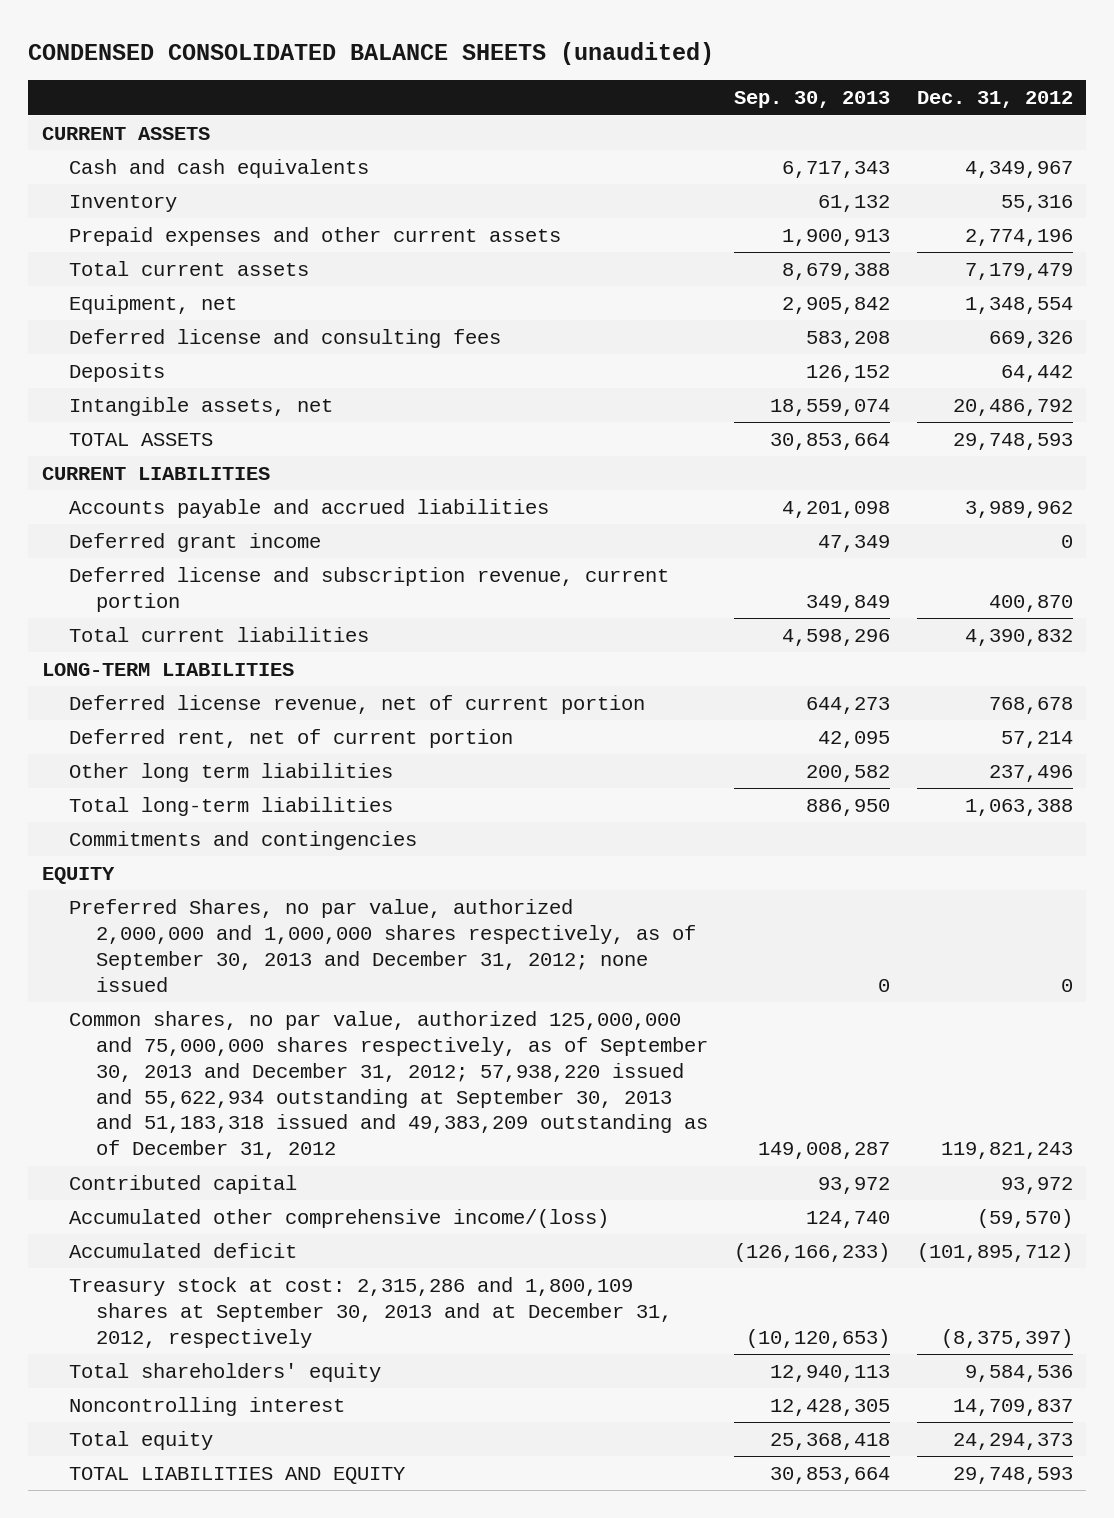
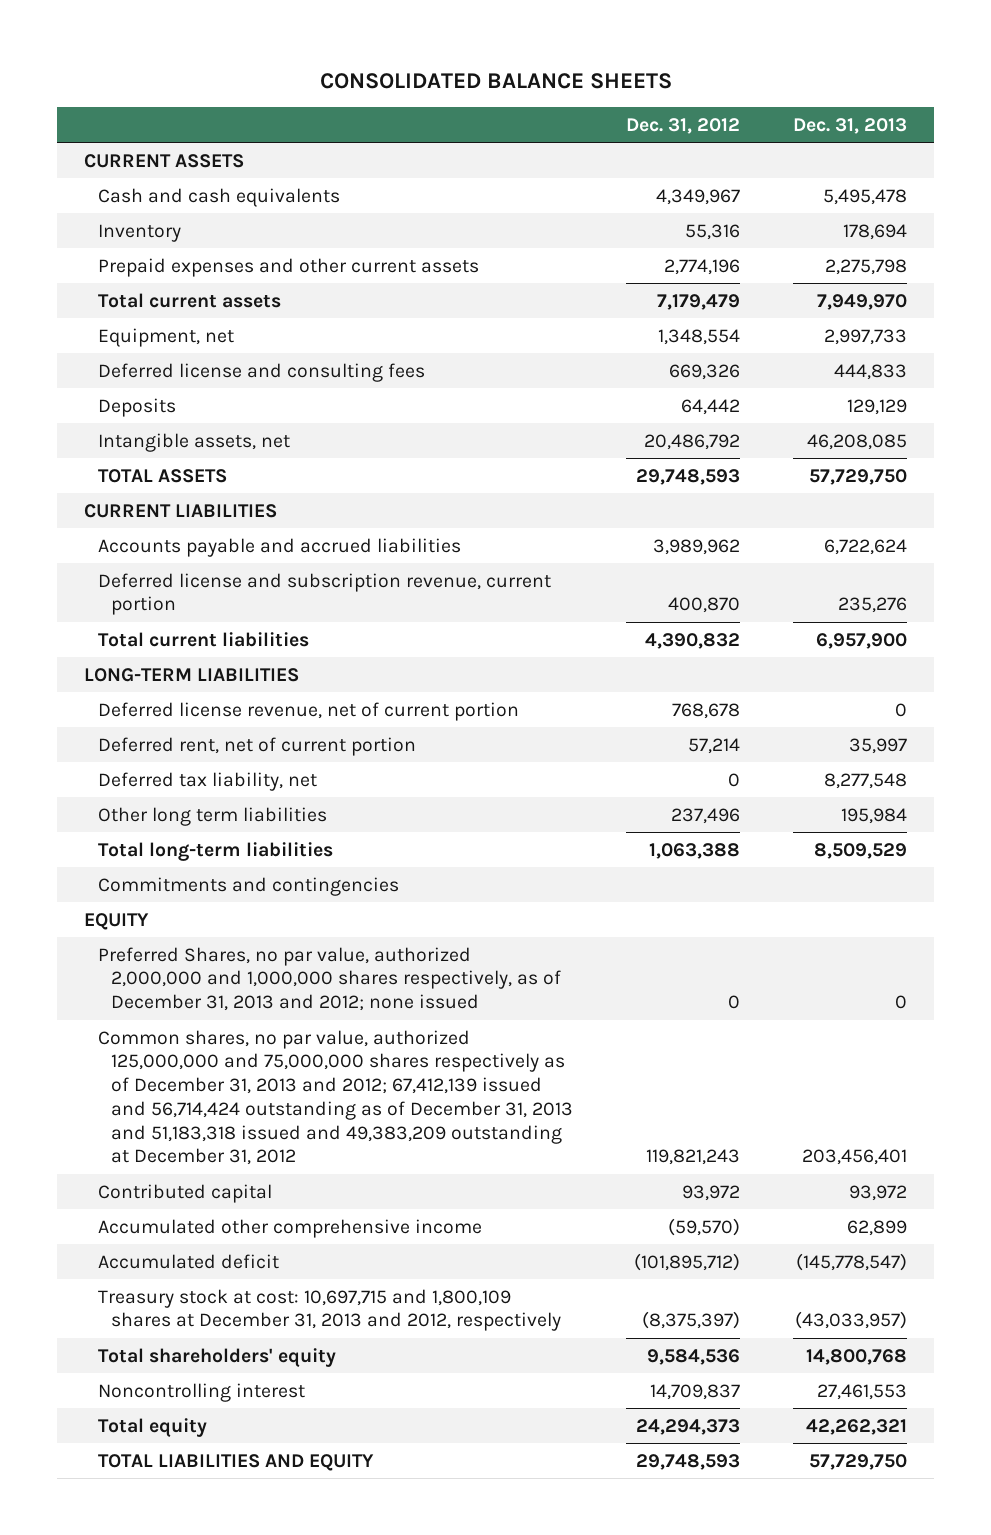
[28,42,715,66] CONDENSED CONSOLIDATED BALANCE SHEETS (unaudited) -> [319,72,672,89] CONSOLIDATED BALANCE SHEETS
[734,91,891,109] Sep. 30, 2013 -> none
none -> [793,117,908,134] Dec. 31, 2013
[68,532,321,552] Deferred grant income -> none
none -> [97,771,317,791] Deferred tax liability, net
[68,898,697,992] Preferred Shares, no par value, authorized 2,000,000 and 1,000,000 shares respectively, as of September 30, 2013 and December 31, 2012; none issued -> [97,946,562,1012] Preferred Shares, no par value, authorized 2,000,000 and 1,000,000 shares respectively, as of December 31, 2013 and 2012; none issued
[68,1010,709,1160] Common shares, no par value, authorized 125,000,000 and 75,000,000 shares respectively, as of September 30, 2013 and December 31, 2012; 57,938,220 issued and 55,622,934 outstanding at September 30, 2013 and 51,183,318 issued and 49,383,209 outstanding as of December 31, 2012 -> [97,1029,574,1166] Common shares, no par value, authorized 125,000,000 and 75,000,000 shares respectively as of December 31, 2013 and 2012; 67,412,139 issued and 56,714,424 outstanding as of December 31, 2013 and 51,183,318 issued and 49,383,209 outstanding at December 31, 2012
[68,1208,609,1228] Accumulated other comprehensive income/(loss) -> [97,1218,482,1238] Accumulated other comprehensive income
[68,1276,673,1348] Treasury stock at cost: 2,315,286 and 1,800,109 shares at September 30, 2013 and at December 31, 2012, respectively -> [97,1288,562,1332] Treasury stock at cost: 10,697,715 and 1,800,109 shares at December 31, 2013 and 2012, respectively

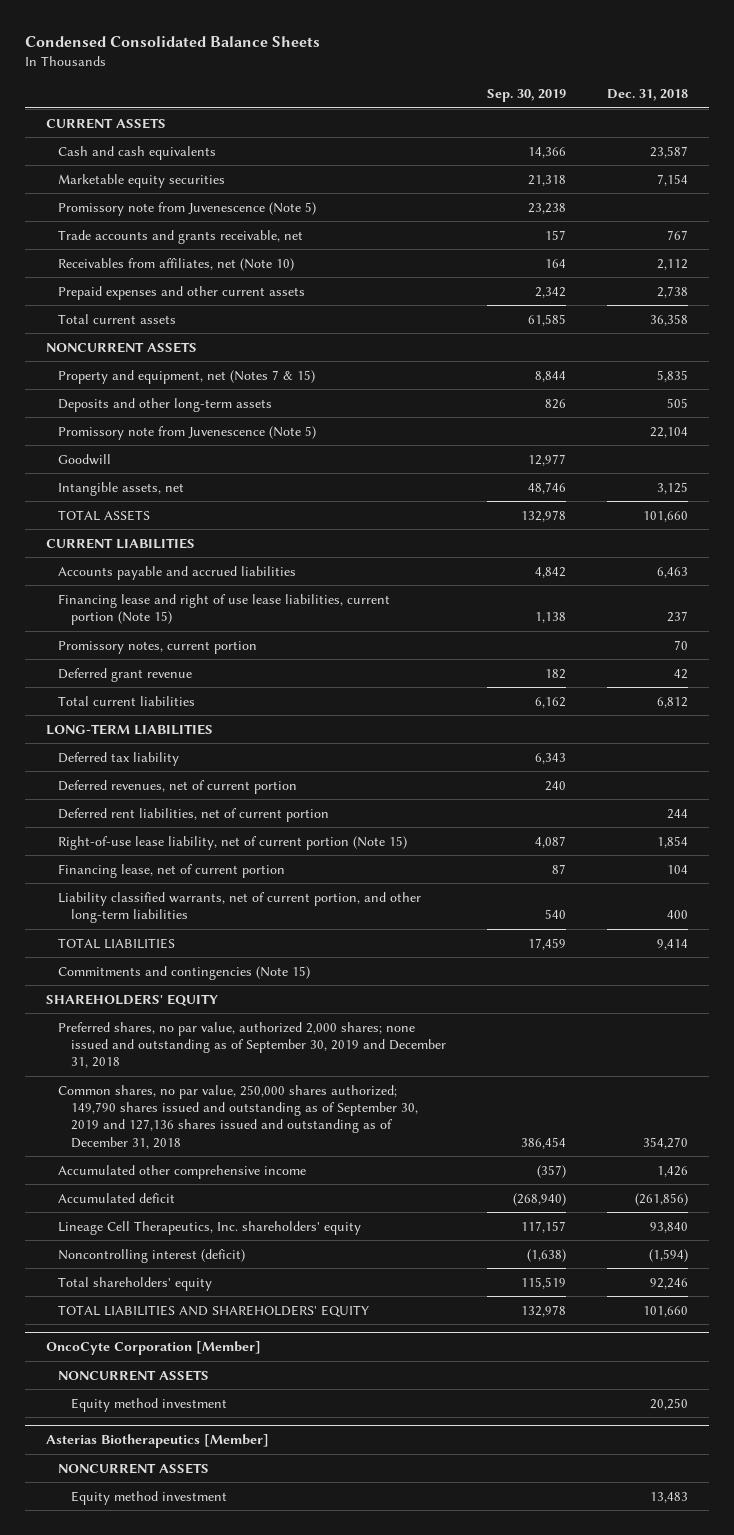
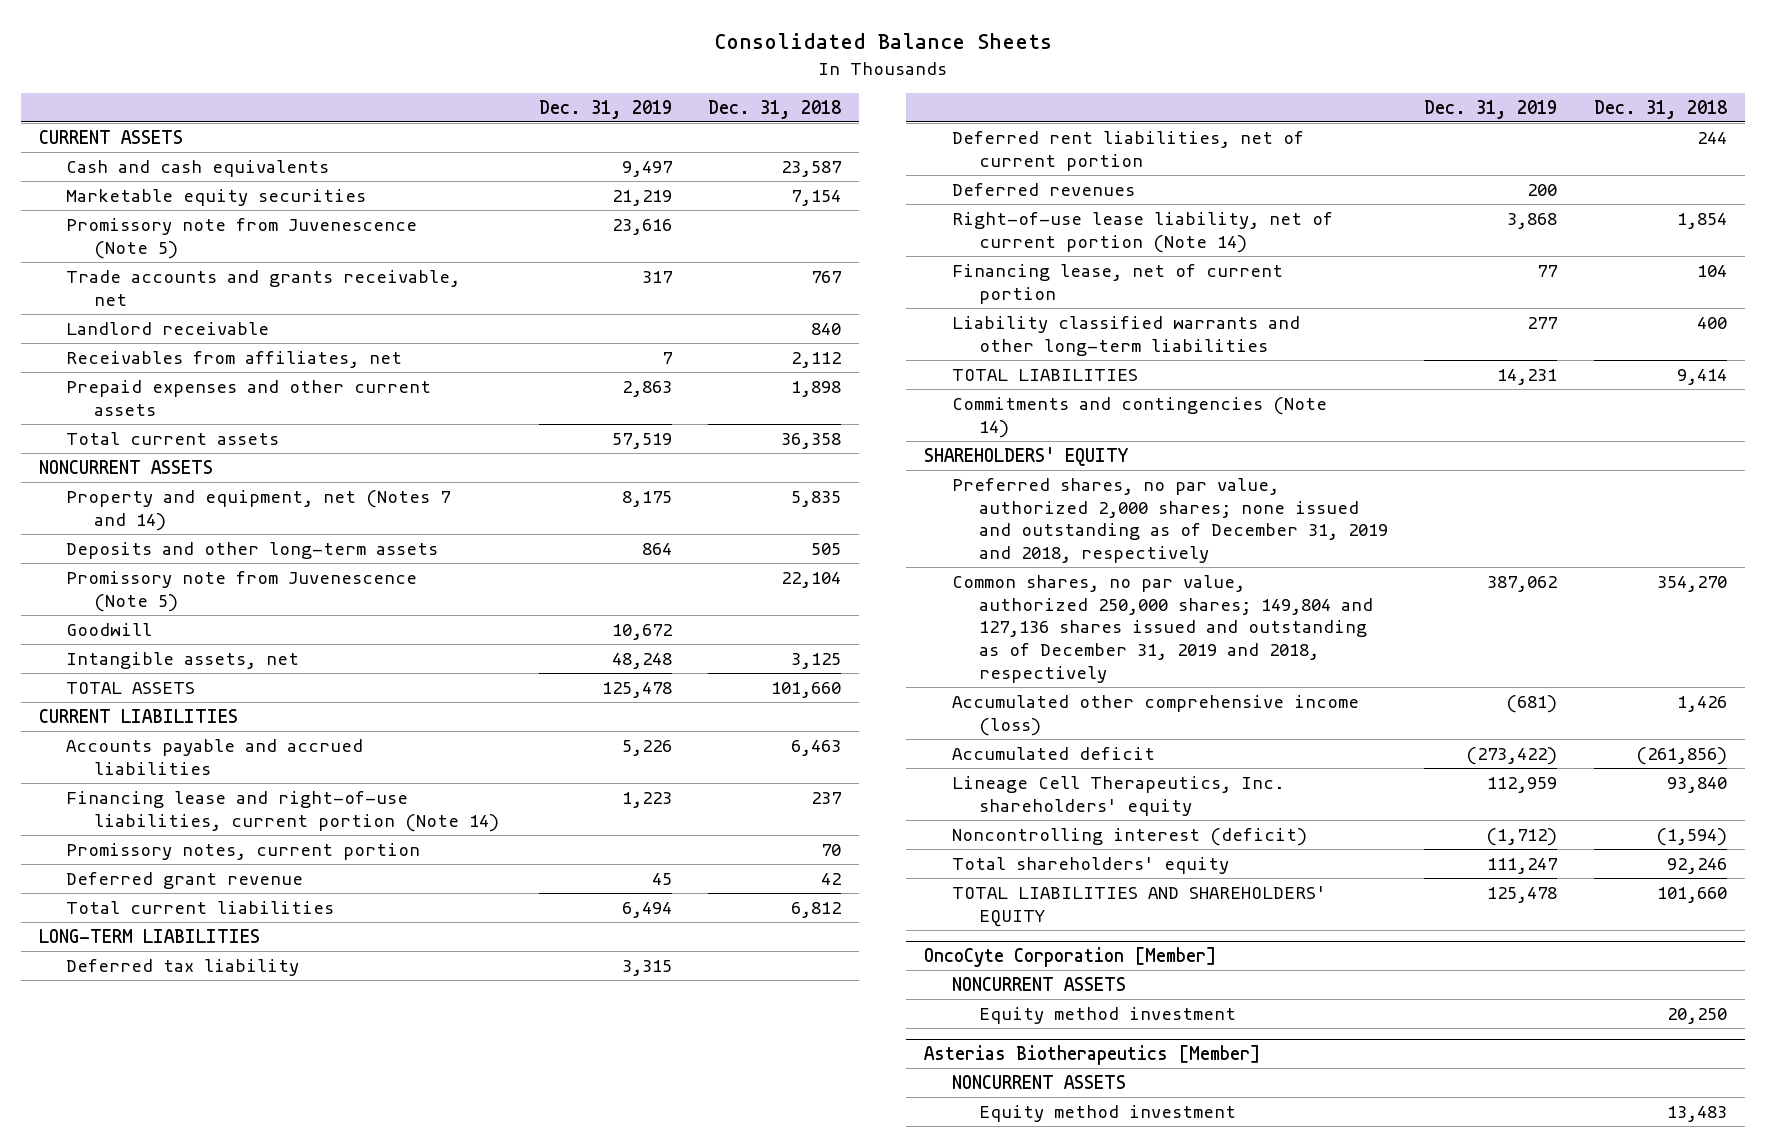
[25,35,321,47] Condensed Consolidated Balance Sheets -> [713,33,1052,50] Consolidated Balance Sheets
[487,89,567,103] Sep. 30, 2019 -> none
none -> [539,99,673,119] Dec. 31, 2019
none -> [66,321,270,335] Landlord receivable
[58,257,295,271] Receivables from affiliates, net (Note 10) -> [66,350,403,368] Receivables from affiliates, net
[657,285,689,298] 2,738 -> [791,380,842,397] 1,898
[58,369,316,384] Property and equipment, net (Notes 7 & 15) -> [66,489,451,531] Property and equipment, net (Notes 7 and 14)
[58,593,391,626] Financing lease and right of use lease liabilities, current portion (Note 15) -> [66,790,499,832] Financing lease and right-of-use liabilities, current portion (Note 14)
[58,779,298,794] Deferred revenues, net of current portion -> none
none -> [951,182,1135,196] Deferred revenues
[58,835,408,850] Right-of-use lease liability, net of current portion (Note 15) -> [951,211,1333,253] Right-of-use lease liability, net of current portion (Note 14)
[58,891,422,924] Liability classified warrants, net of current portion, and other long-term liabilities -> [951,315,1300,356] Liability classified warrants and other long-term liabilities
[58,965,311,980] Commitments and contingencies (Note 15) -> [951,396,1327,438] Commitments and contingencies (Note 14)
[58,1021,446,1069] Preferred shares, no par value, authorized 2,000 shares; none issued and outstanding as of September 30, 2019 and December 31, 2018 -> [951,477,1389,564] Preferred shares, no par value, authorized 2,000 shares; none issued and outstanding as of December 31, 2019 and 2018, respectively
[58,1084,418,1149] Common shares, no par value, 250,000 shares authorized; 149,790 shares issued and outstanding as of September 30, 2019 and 127,136 shares issued and outstanding as of December 31, 2018 -> [951,574,1374,683] Common shares, no par value, authorized 250,000 shares; 149,804 and 127,136 shares issued and outstanding as of December 31, 2019 and 2018, respectively
[58,1164,307,1179] Accumulated other comprehensive income -> [951,694,1359,736] Accumulated other comprehensive income (loss)

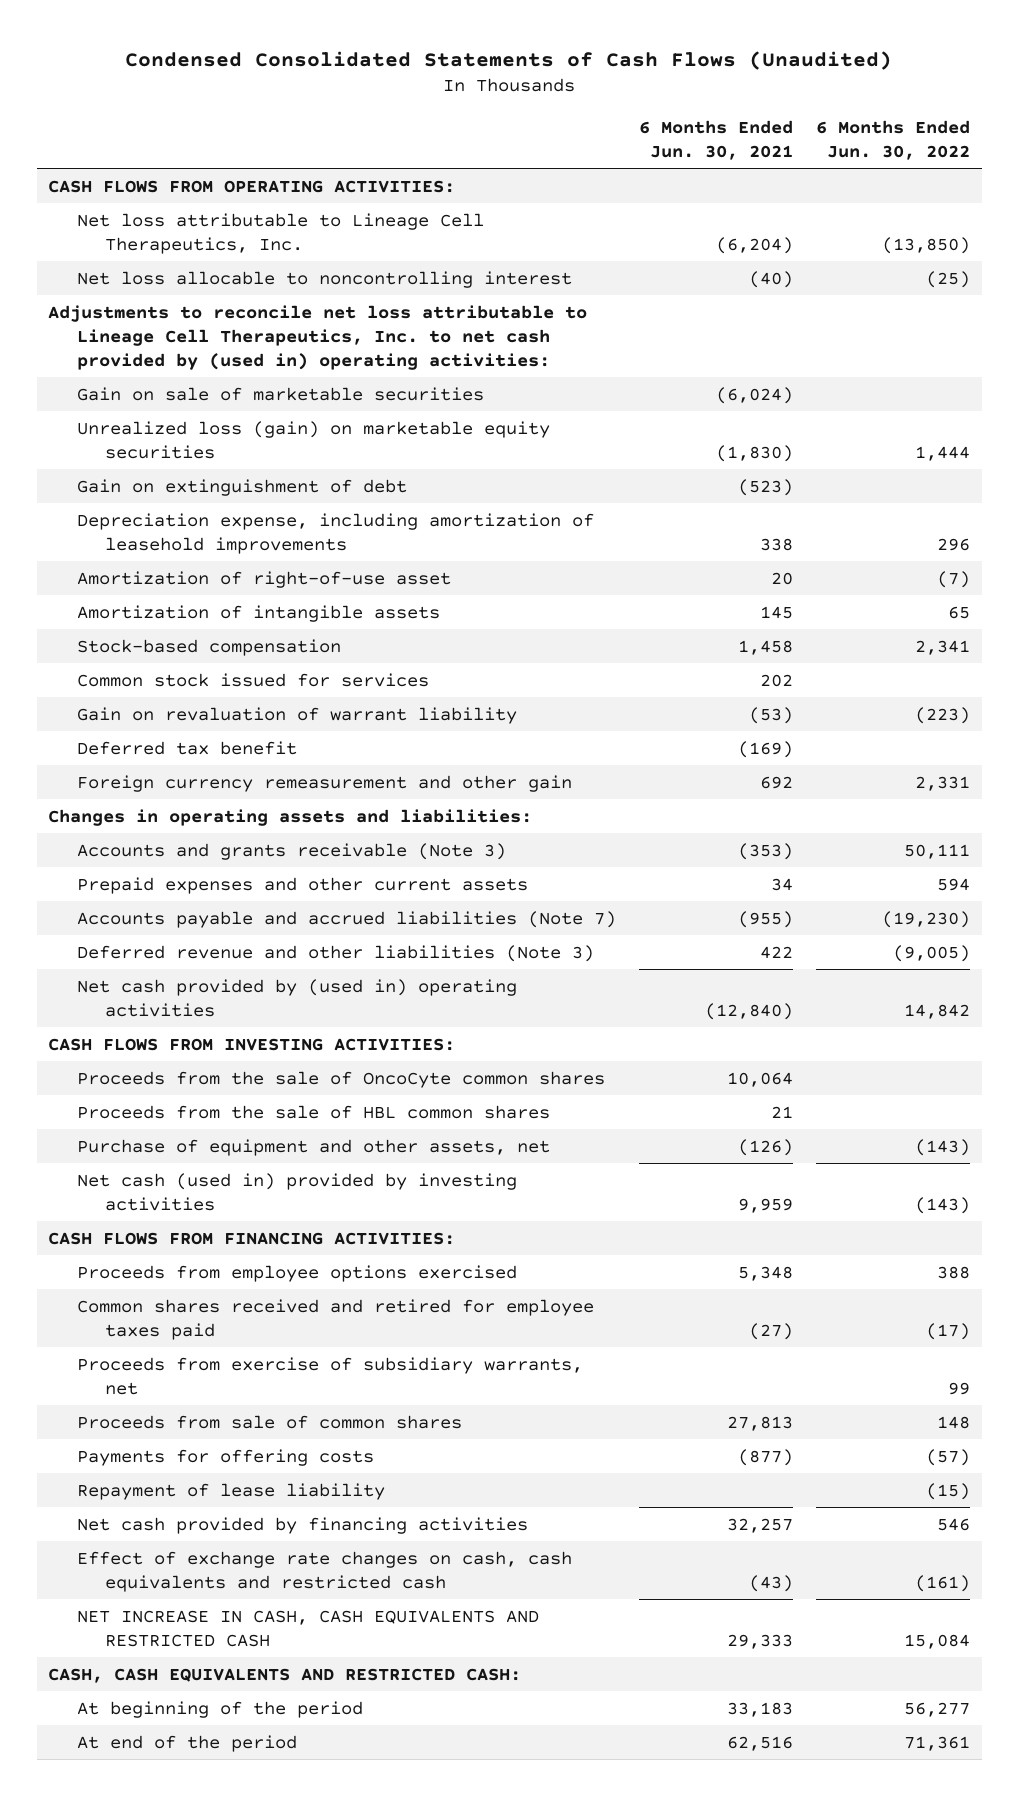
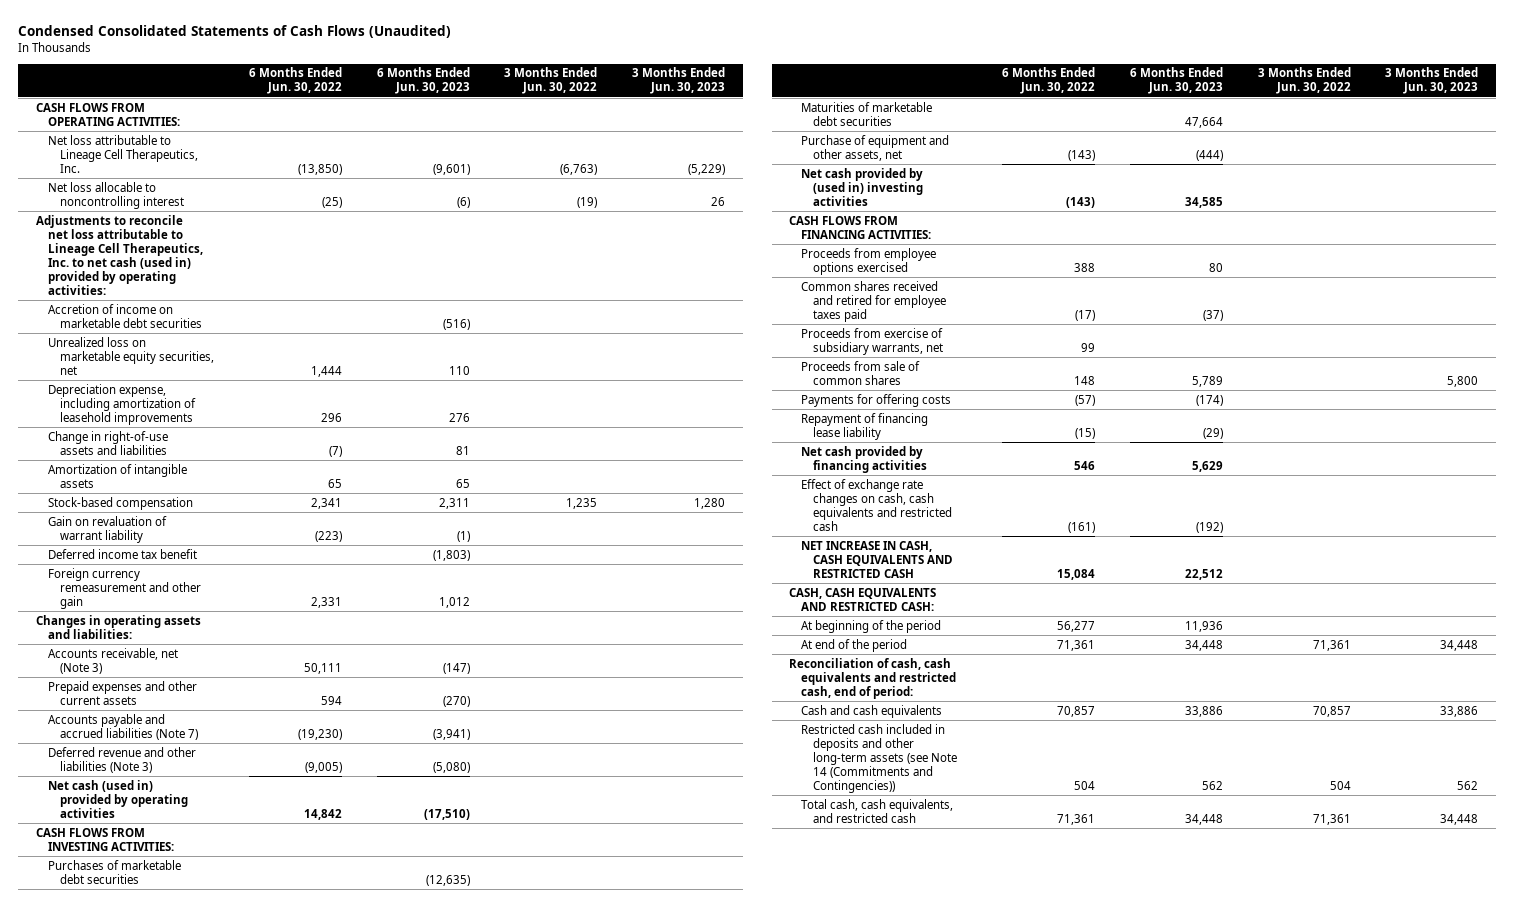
[638,119,793,160] 6 Months Ended Jun. 30, 2021 -> none
none -> [376,67,470,95] 6 Months Ended Jun. 30, 2023
none -> [504,67,598,95] 3 Months Ended Jun. 30, 2022
none -> [632,67,726,95] 3 Months Ended Jun. 30, 2023
[76,386,484,401] Gain on sale of marketable securities -> none
[76,478,407,496] Gain on extinguishment of debt -> none
[48,304,588,370] Adjustments to reconcile net loss attributable to Lineage Cell Therapeutics, Inc. to net cash provided by (used in) operating activities: -> [35,214,203,295] Adjustments to reconcile net loss attributable to Lineage Cell Therapeutics, Inc. to net cash (used in) provided by operating activities:
none -> [47,303,203,328] Accretion of income on marketable debt securities
[76,420,550,459] Unrealized loss (gain) on marketable equity securities -> [47,336,215,375] Unrealized loss on marketable equity securities, net
[76,570,451,588] Amortization of right-of-use asset -> none
none -> [47,430,168,455] Change in right-of-use assets and liabilities
[76,672,429,687] Common stock issued for services -> none
[76,740,297,755] Deferred tax benefit -> [47,548,197,559] Deferred income tax benefit
[76,842,506,860] Accounts and grants receivable (Note 3) -> [47,647,178,674] Accounts receivable, net (Note 3)
[76,978,517,1017] Net cash provided by (used in) operating activities -> [47,779,189,818] Net cash (used in) provided by operating activities
[76,1070,605,1088] Proceeds from the sale of OncoCyte common shares -> none
[76,1104,550,1119] Proceeds from the sale of HBL common shares -> none
none -> [47,859,181,884] Purchases of marketable debt securities
none -> [801,101,933,126] Maturities of marketable debt securities
[76,1172,517,1211] Net cash (used in) provided by investing activities -> [801,167,924,206] Net cash provided by (used in) investing activities
[76,1482,385,1500] Repayment of lease liability -> [801,412,929,440] Repayment of financing lease liability
none -> [788,657,957,699] Reconciliation of cash, cash equivalents and restricted cash, end of period:
none -> [801,704,943,718] Cash and cash equivalents
none -> [801,723,958,793] Restricted cash included in deposits and other long-term assets (see Note 14 (Commitments and Contingencies))
none -> [801,798,954,823] Total cash, cash equivalents, and restricted cash

